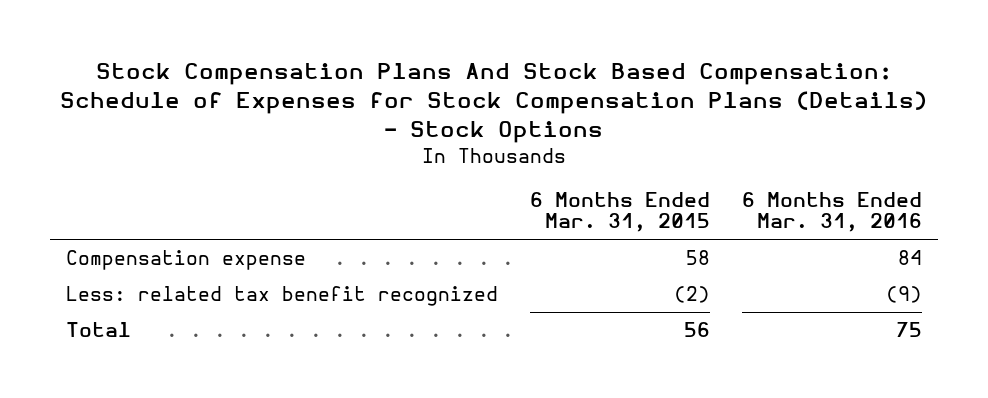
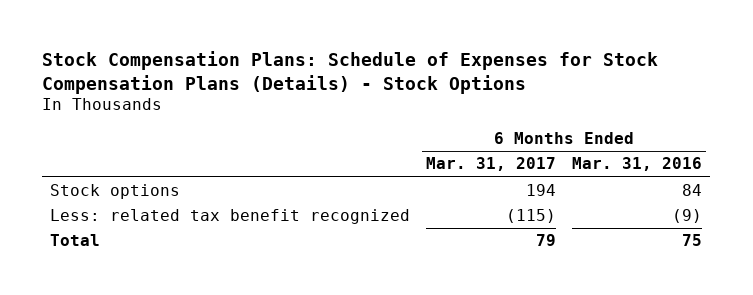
[59,63,927,144] Stock Compensation Plans And Stock Based Compensation: Schedule of Expenses for Stock Compensation Plans (Details) - Stock Options -> [42,51,659,94] Stock Compensation Plans: Schedule of Expenses for Stock Compensation Plans (Details) - Stock Options
[529,191,710,233] 6 Months Ended Mar. 31, 2015 -> none
none -> [426,157,557,172] Mar. 31, 2017
[65,250,306,271] Compensation expense -> [50,184,181,200] Stock options

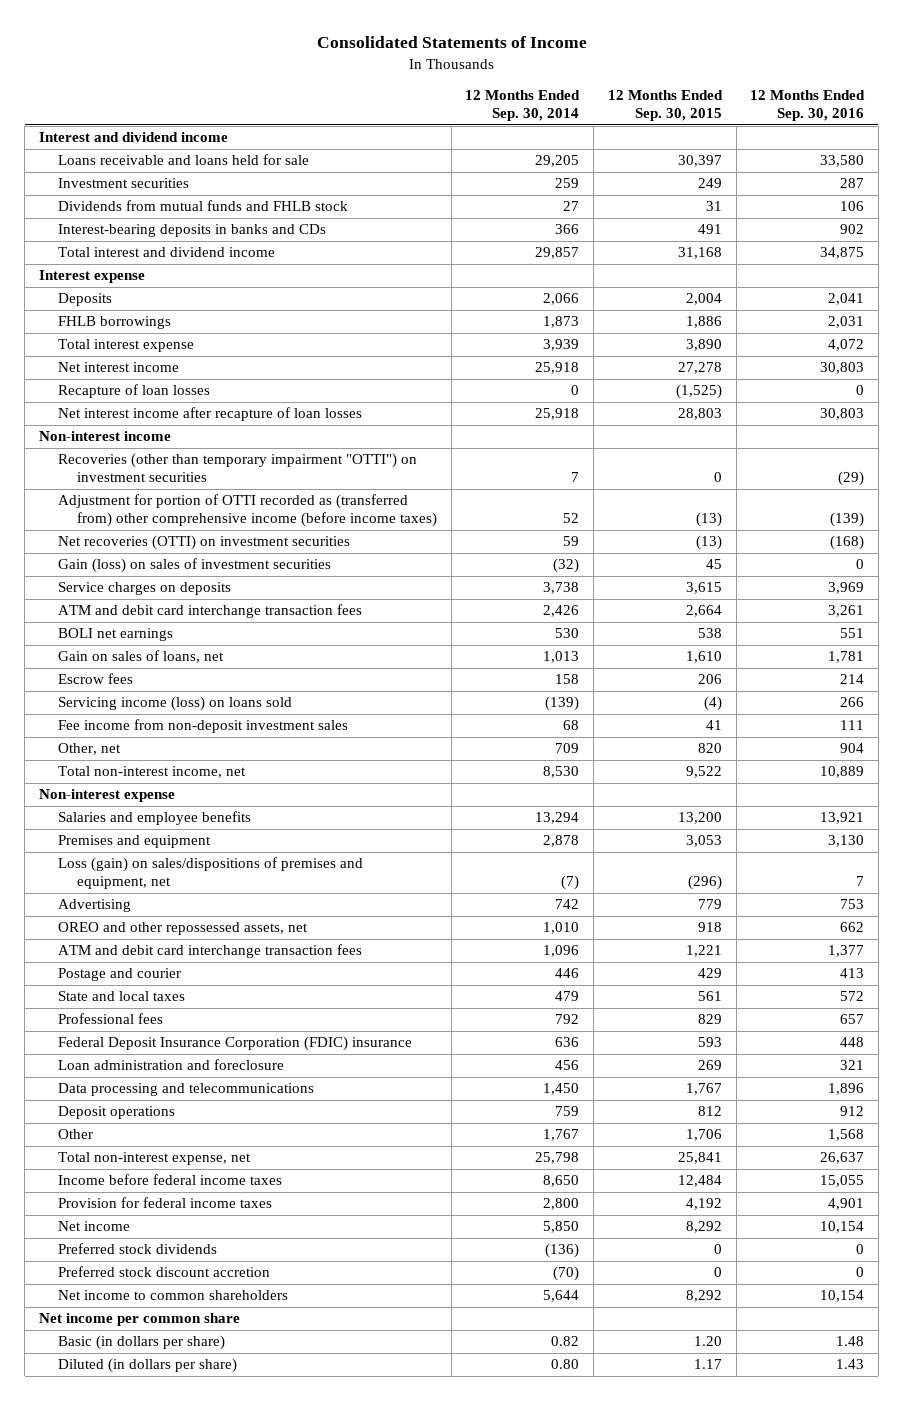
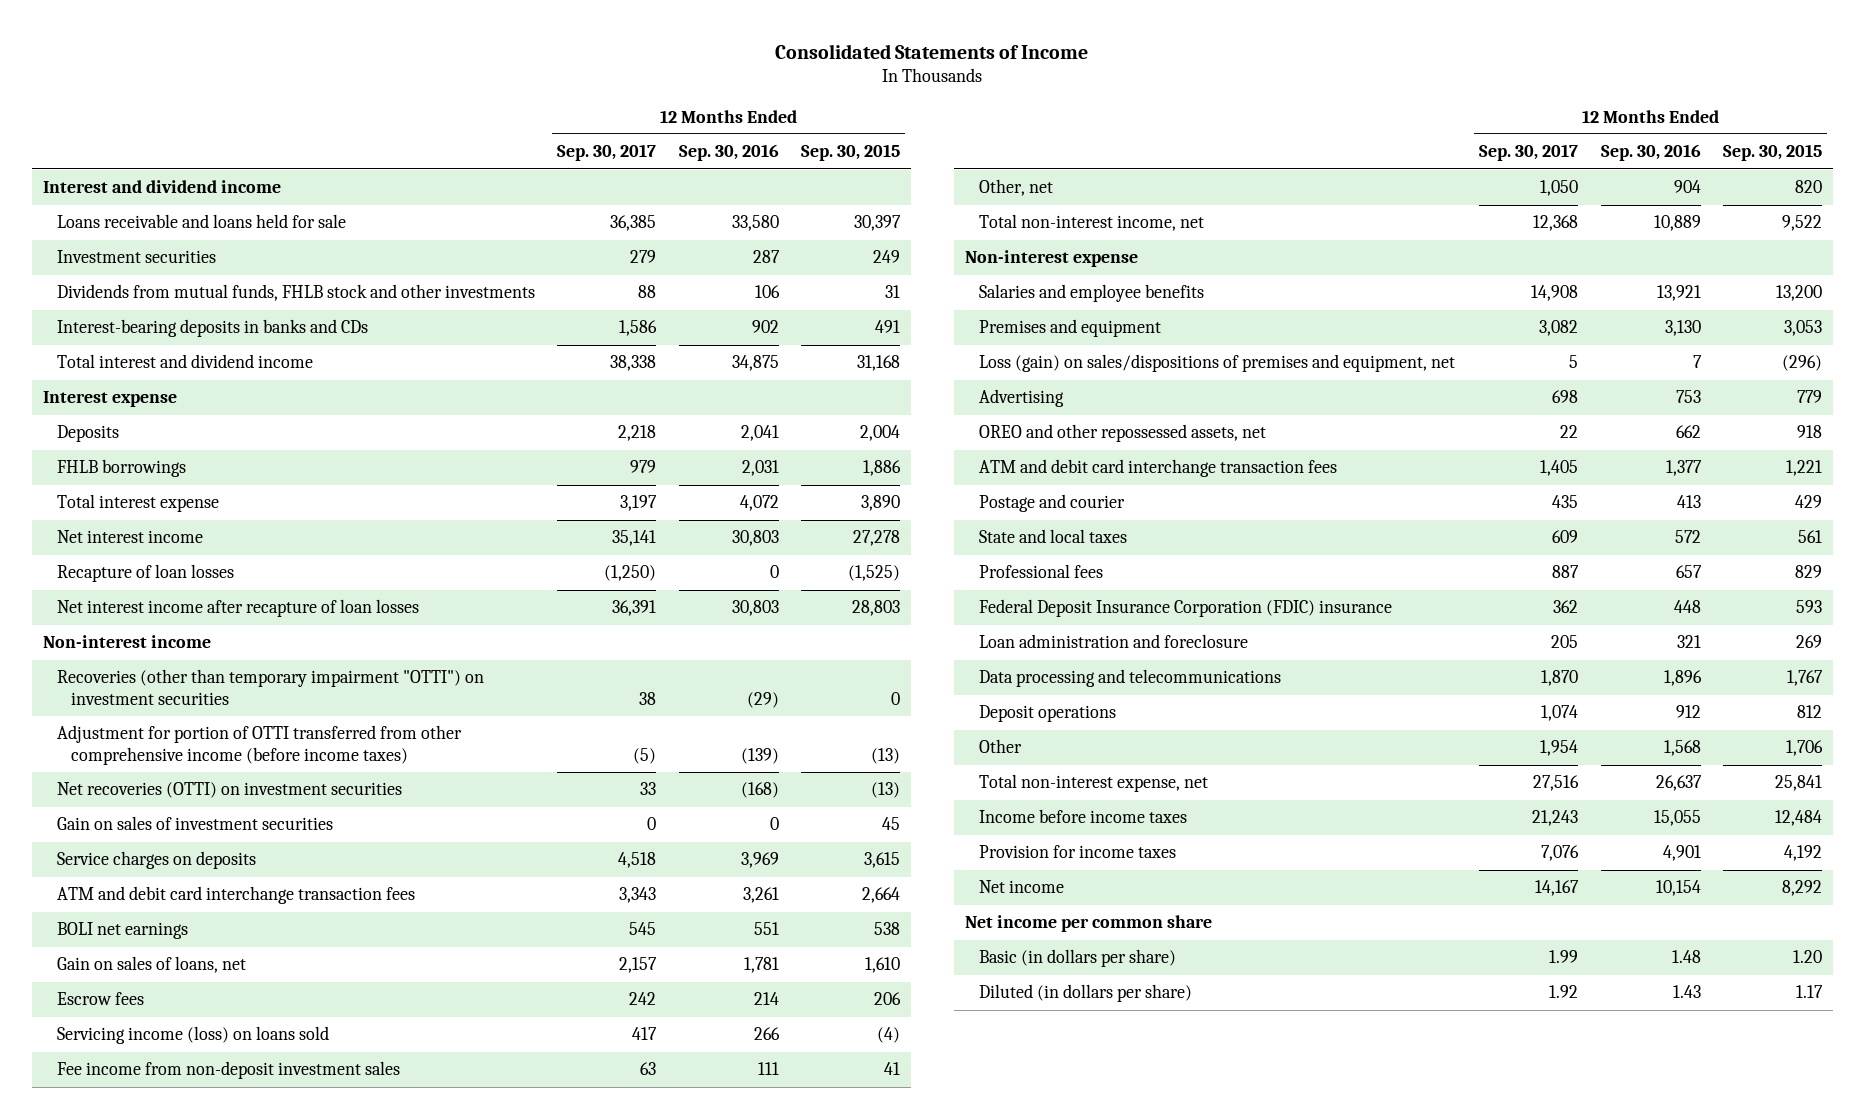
[465,90,581,122] 12 Months Ended Sep. 30, 2014 -> none
none -> [557,144,657,162] Sep. 30, 2017
[58,200,349,212] Dividends from mutual funds and FHLB stock -> [57,284,536,302] Dividends from mutual funds, FHLB stock and other investments
[58,494,438,528] Adjustment for portion of OTTI recorded as (transferred from) other comprehensive income (before income taxes) -> [57,725,463,765] Adjustment for portion of OTTI transferred from other comprehensive income (before income taxes)
[58,558,332,574] Gain (loss) on sales of investment securities -> [57,816,334,831] Gain on sales of investment securities
[58,1174,283,1186] Income before federal income taxes -> [979,809,1188,824] Income before income taxes
[58,1197,273,1209] Provision for federal income taxes -> [979,845,1177,859] Provision for income taxes
[58,1243,218,1255] Preferred stock dividends -> none
[58,1266,271,1278] Preferred stock discount accretion -> none
[58,1290,289,1301] Net income to common shareholders -> none

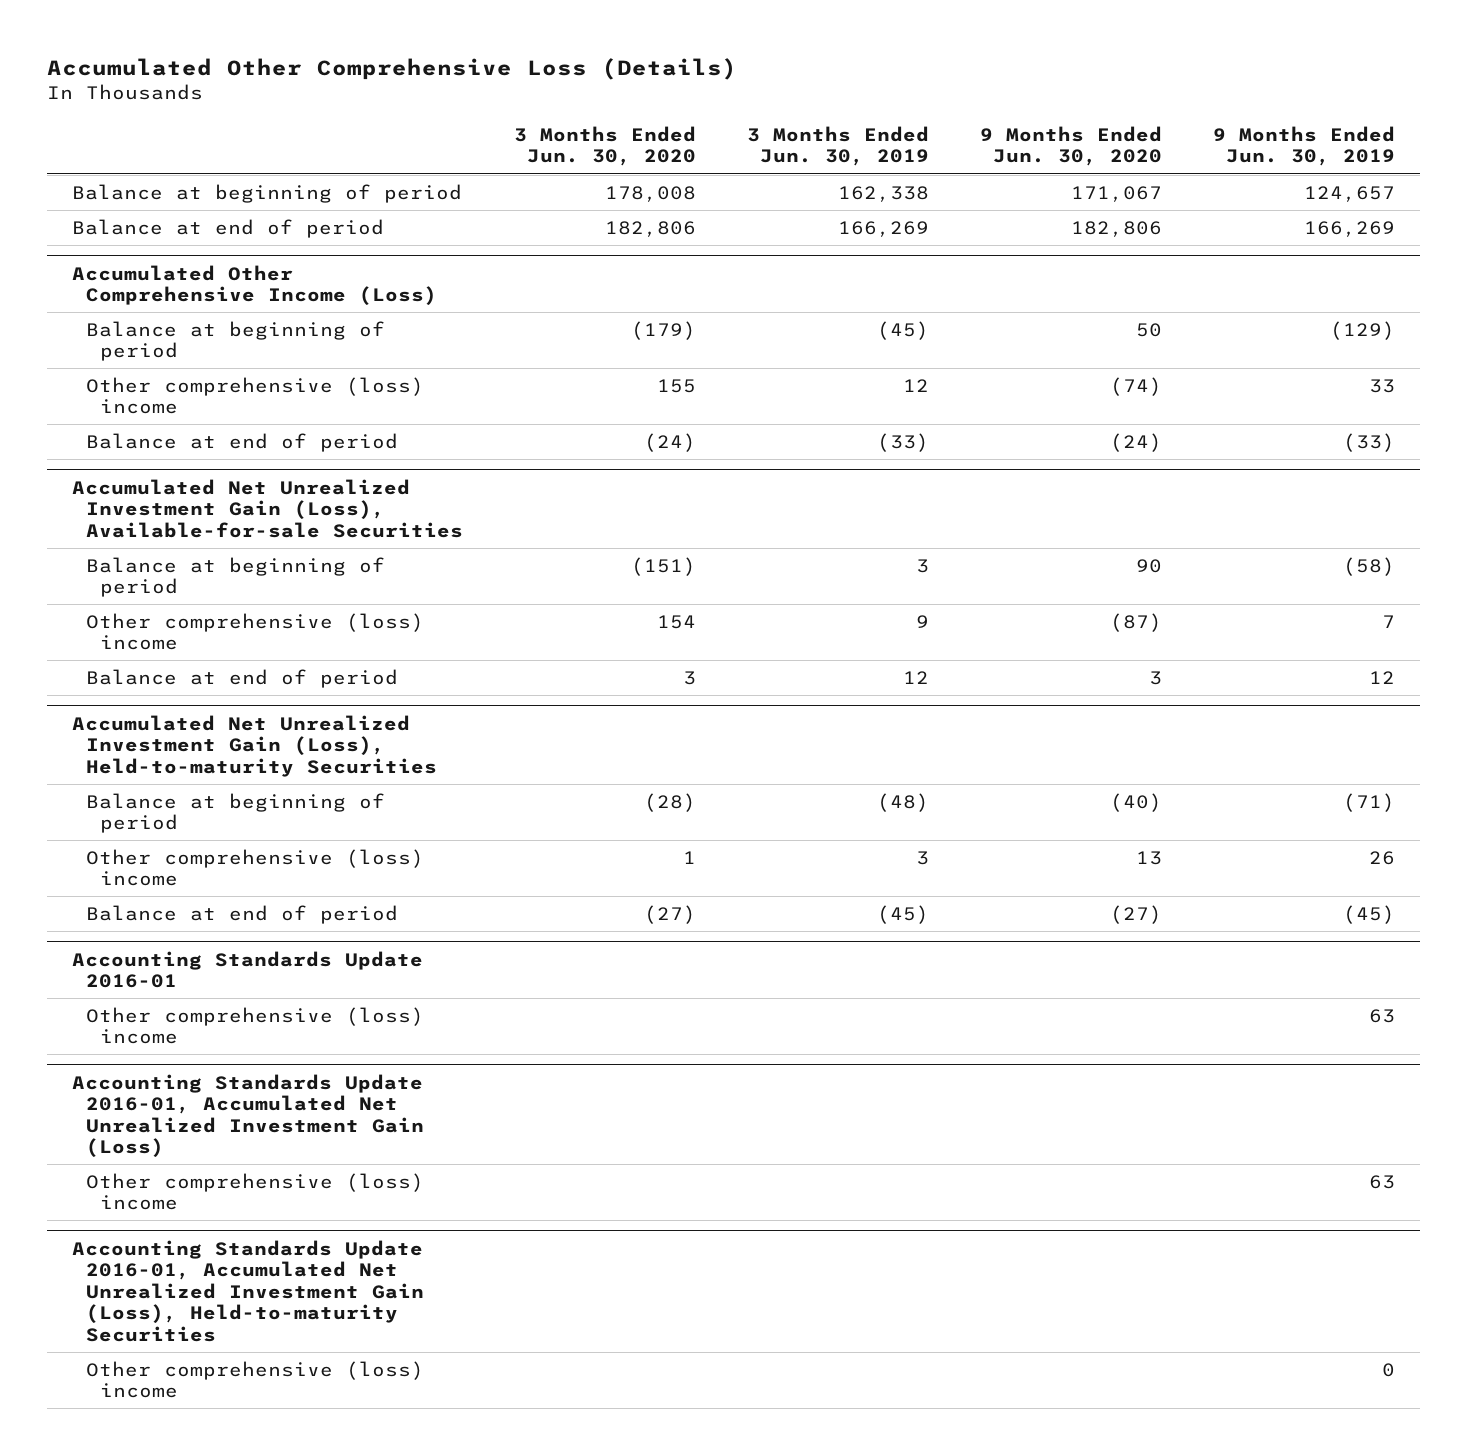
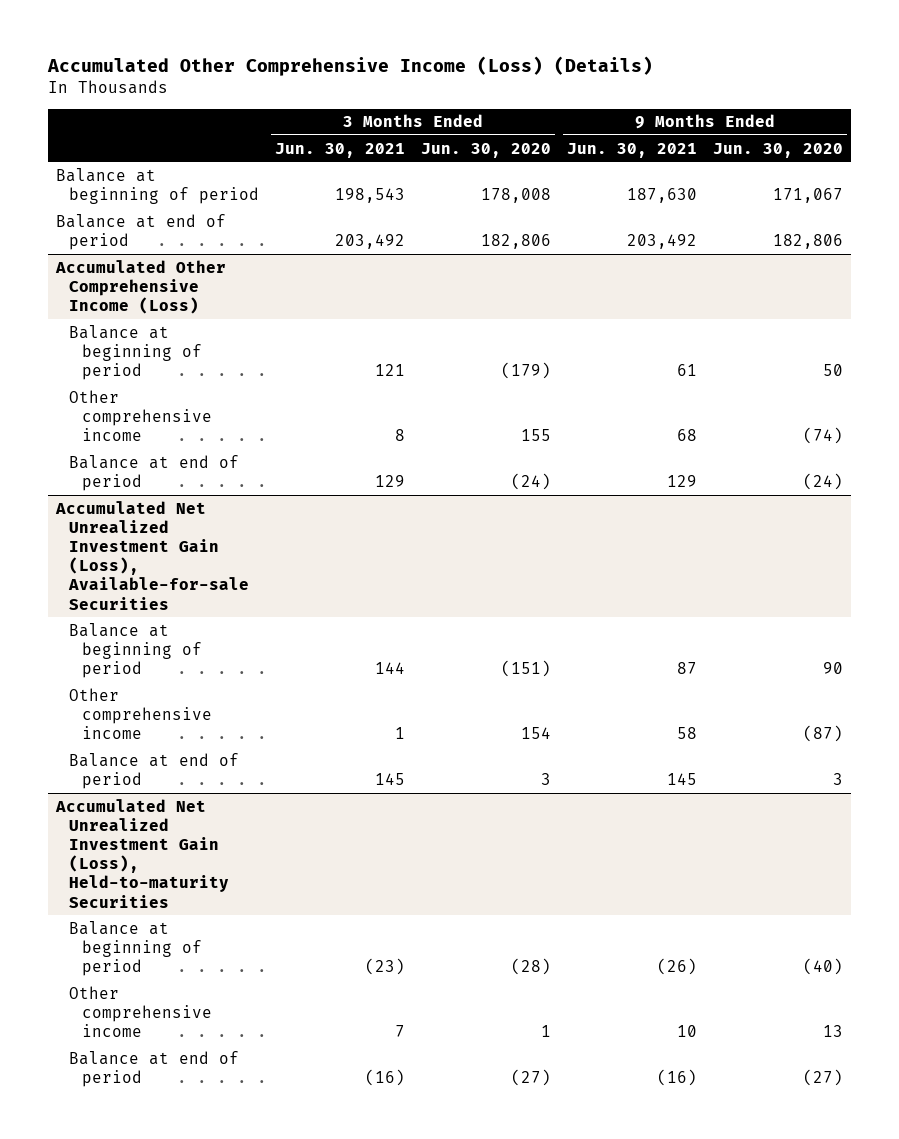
[46,57,737,80] Accumulated Other Comprehensive Loss (Details) -> [47,56,654,77] Accumulated Other Comprehensive Income (Loss) (Details)
[747,125,930,167] 3 Months Ended Jun. 30, 2019 -> none
[1212,125,1395,167] 9 Months Ended Jun. 30, 2019 -> none
none -> [275,142,406,158] Jun. 30, 2021
none -> [566,142,697,158] Jun. 30, 2021
[86,376,425,415] Other comprehensive (loss) income -> [69,389,213,441] Other comprehensive income
[86,612,425,651] Other comprehensive (loss) income -> [69,687,213,739] Other comprehensive income
[86,848,425,887] Other comprehensive (loss) income -> [69,985,213,1037] Other comprehensive income
[72,950,424,989] Accounting Standards Update 2016-01 -> none
[86,1006,425,1045] Other comprehensive (loss) income -> none
[72,1073,425,1158] Accounting Standards Update 2016-01, Accumulated Net Unrealized Investment Gain (Loss) -> none
[86,1172,425,1211] Other comprehensive (loss) income -> none
[72,1239,425,1343] Accounting Standards Update 2016-01, Accumulated Net Unrealized Investment Gain (Loss), Held-to-maturity Securities -> none
[86,1360,425,1399] Other comprehensive (loss) income -> none

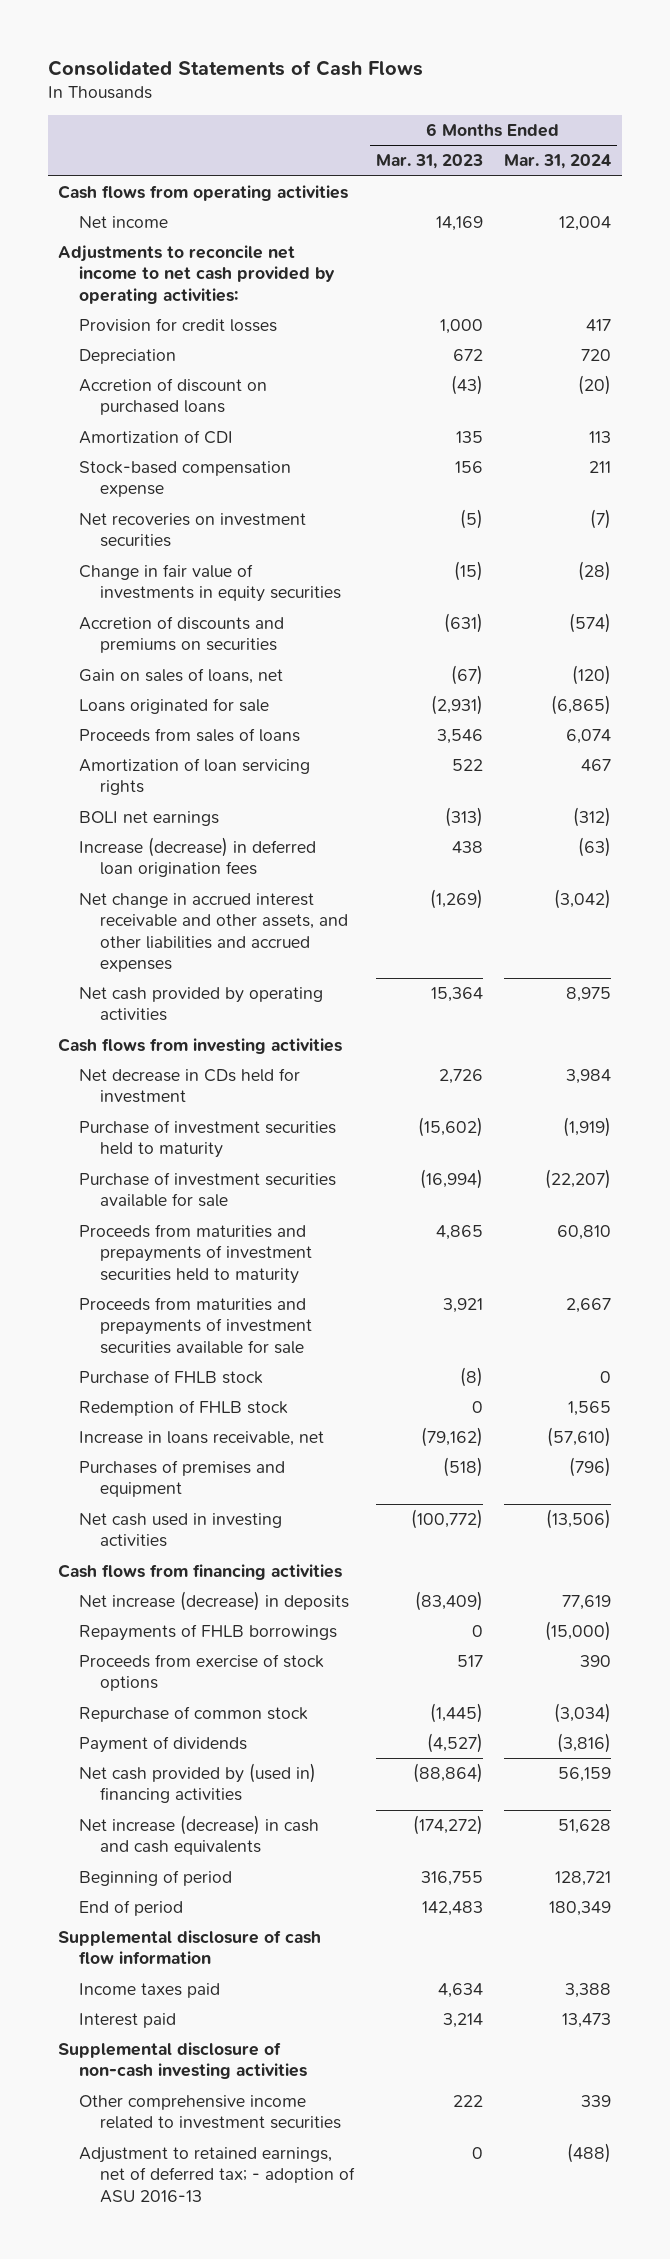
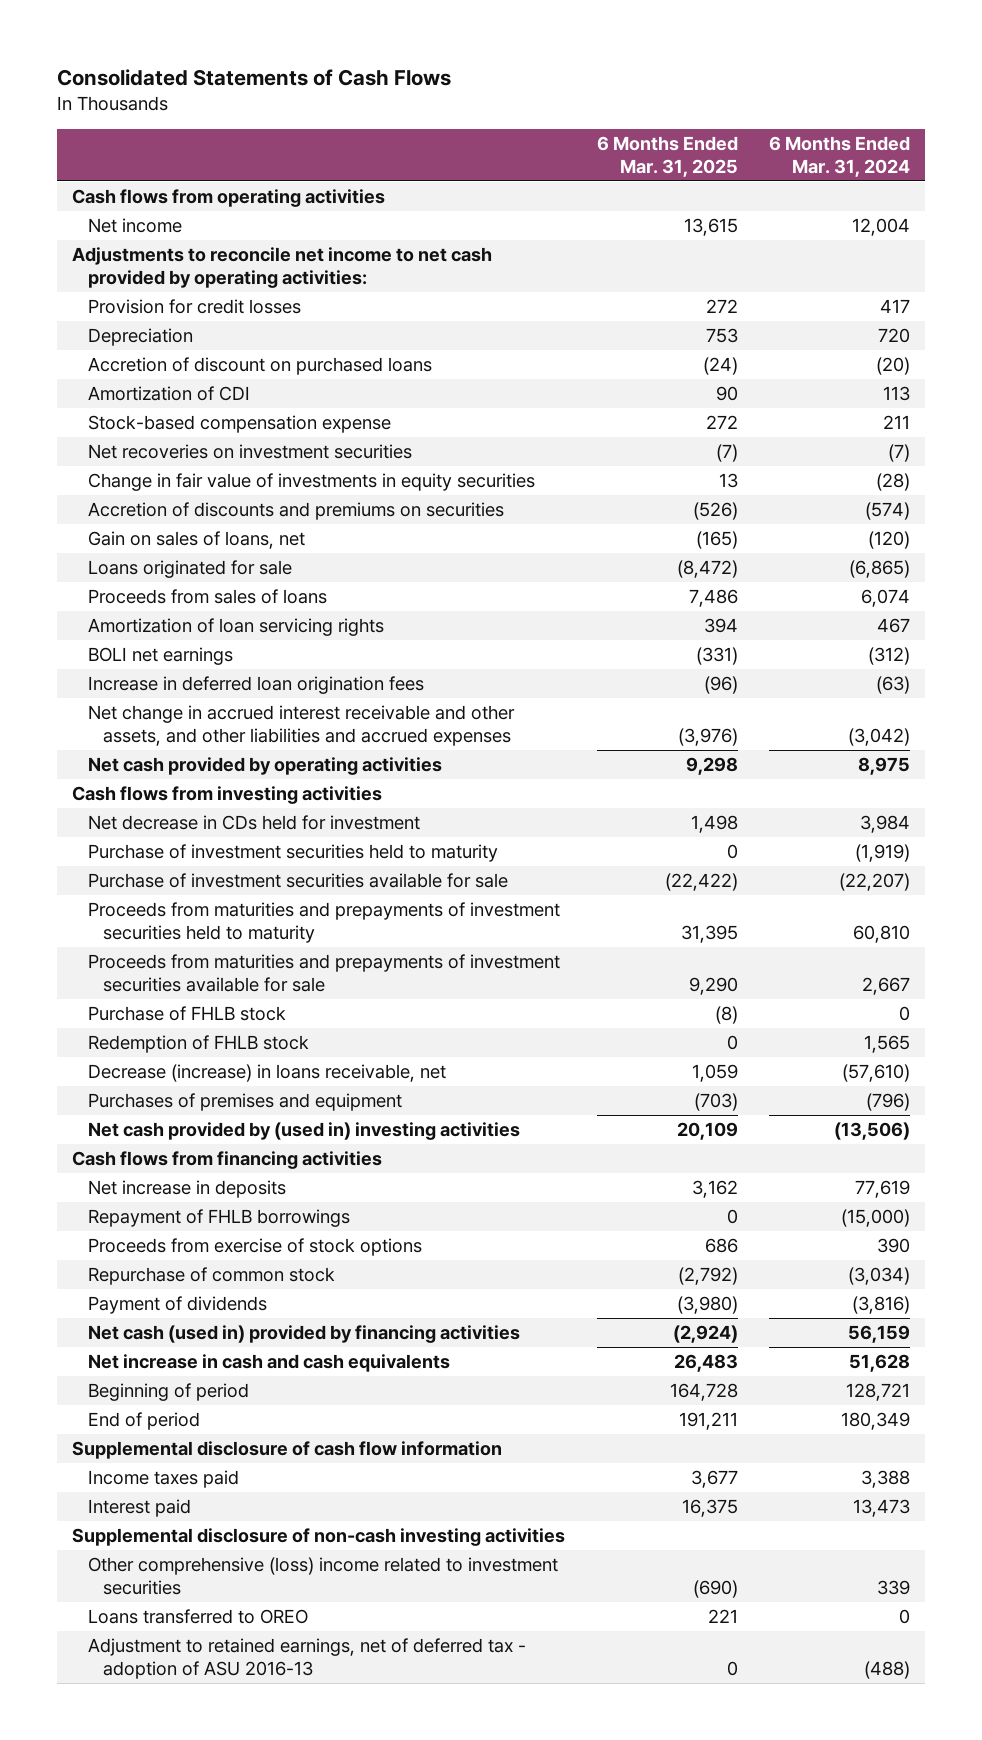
[375,154,483,170] Mar. 31, 2023 -> none
none -> [596,135,738,177] 6 Months Ended Mar. 31, 2025
[79,836,317,878] Increase (decrease) in deferred loan origination fees -> [87,675,424,694] Increase in deferred loan origination fees
[79,1430,325,1446] Increase in loans receivable, net -> [87,1063,446,1082] Decrease (increase) in loans receivable, net
[79,1512,283,1548] Net cash used in investing activities -> [87,1121,520,1140] Net cash provided by (used in) investing activities
[79,1590,350,1611] Net increase (decrease) in deposits -> [87,1179,286,1198] Net increase in deposits
[79,1623,338,1641] Repayments of FHLB borrowings -> [87,1208,350,1227] Repayment of FHLB borrowings
[79,1762,317,1804] Net cash provided by (used in) financing activities -> [87,1324,520,1343] Net cash (used in) provided by financing activities
[79,1814,320,1856] Net increase (decrease) in cash and cash equivalents -> [87,1353,450,1372] Net increase in cash and cash equivalents
[79,2094,342,2130] Other comprehensive income related to investment securities -> [87,1556,558,1596] Other comprehensive (loss) income related to investment securities
none -> [87,1608,308,1624] Loans transferred to OREO
[79,2146,356,2203] Adjustment to retained earnings, net of deferred tax; - adoption of ASU 2016-13 -> [87,1637,526,1680] Adjustment to retained earnings, net of deferred tax - adoption of ASU 2016-13

